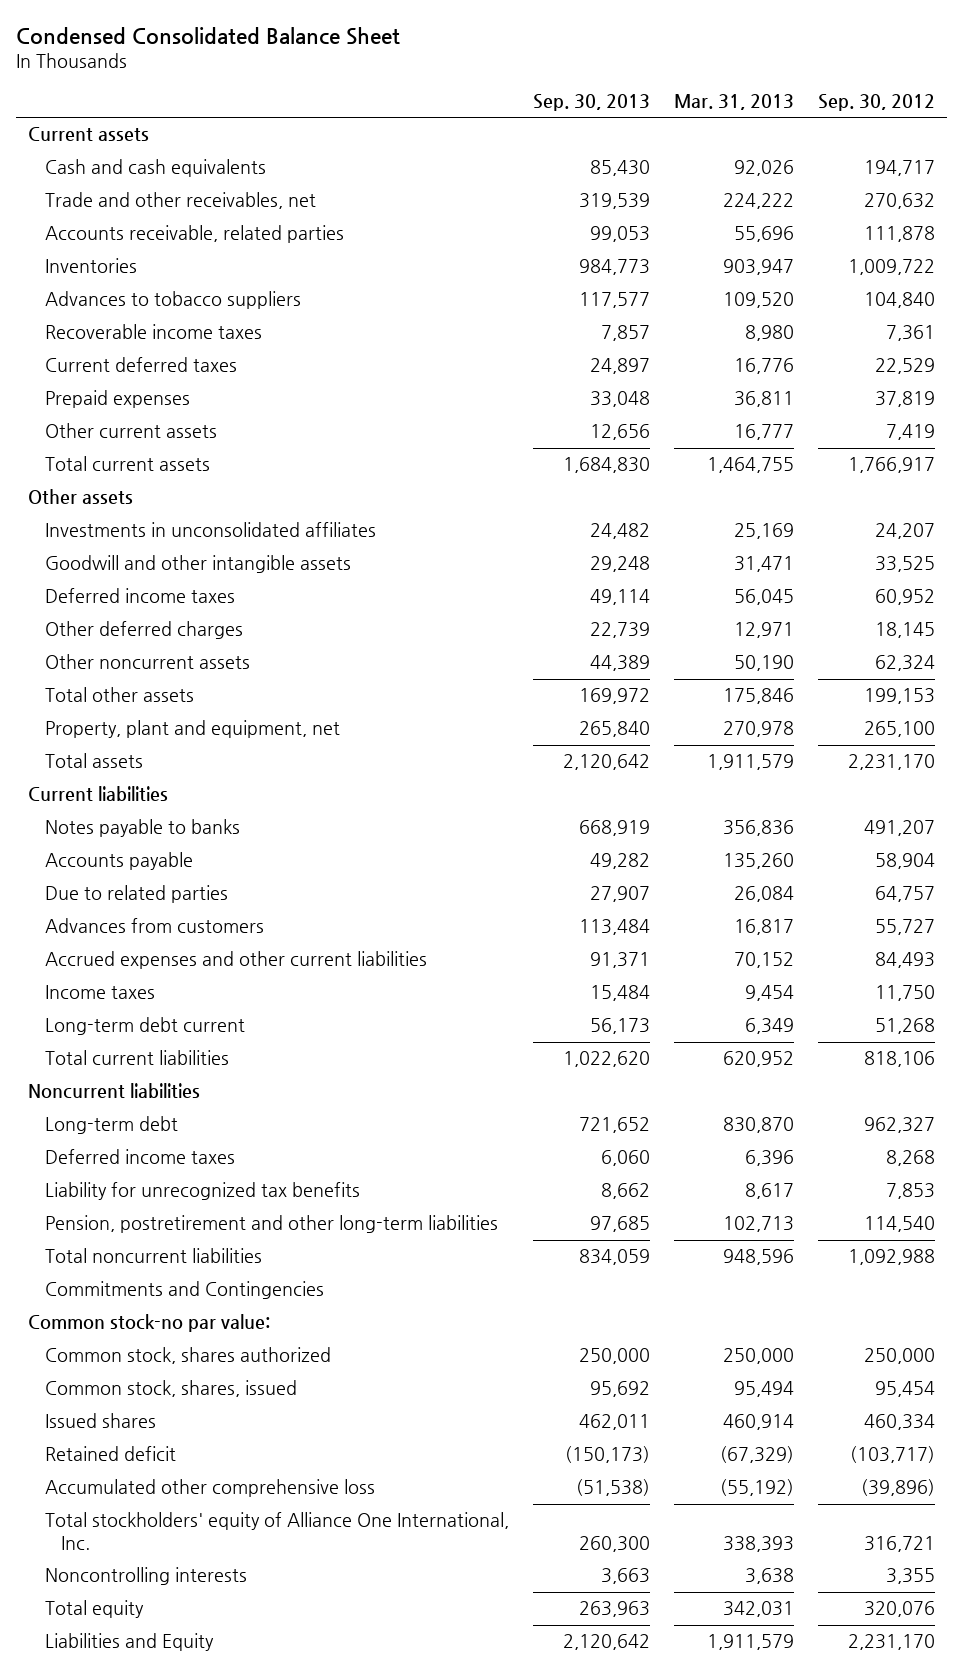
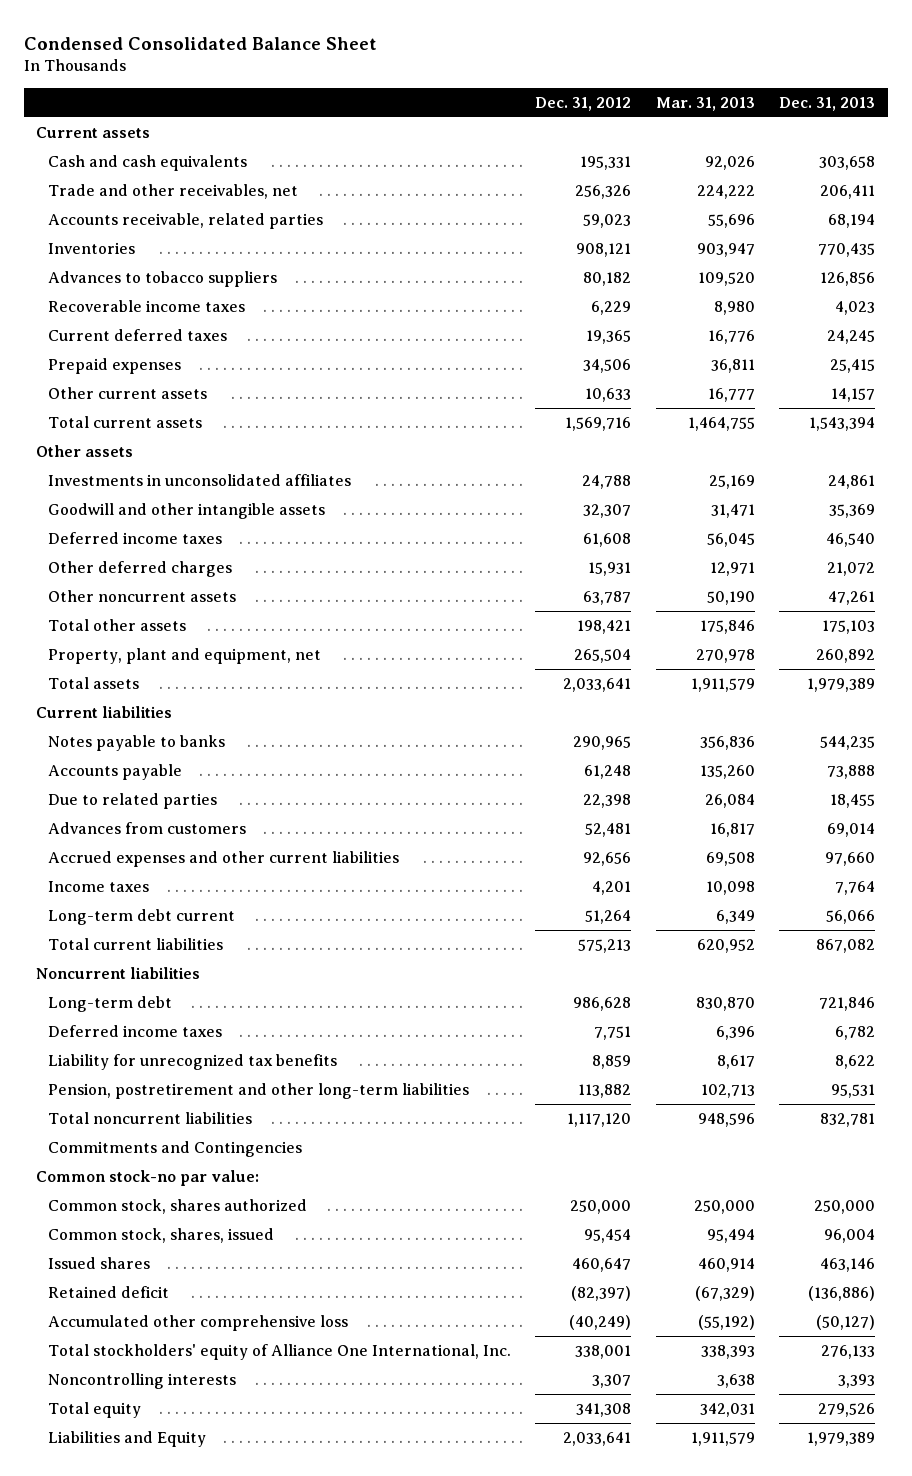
[532,93,650,111] Sep. 30, 2013 -> none
[817,93,935,111] Sep. 30, 2012 -> none
none -> [535,96,632,111] Dec. 31, 2012
none -> [779,96,876,111] Dec. 31, 2013
[733,952,794,969] 70,152 -> [705,852,755,867] 69,508
[744,985,794,1002] 9,454 -> [705,881,755,896] 10,098

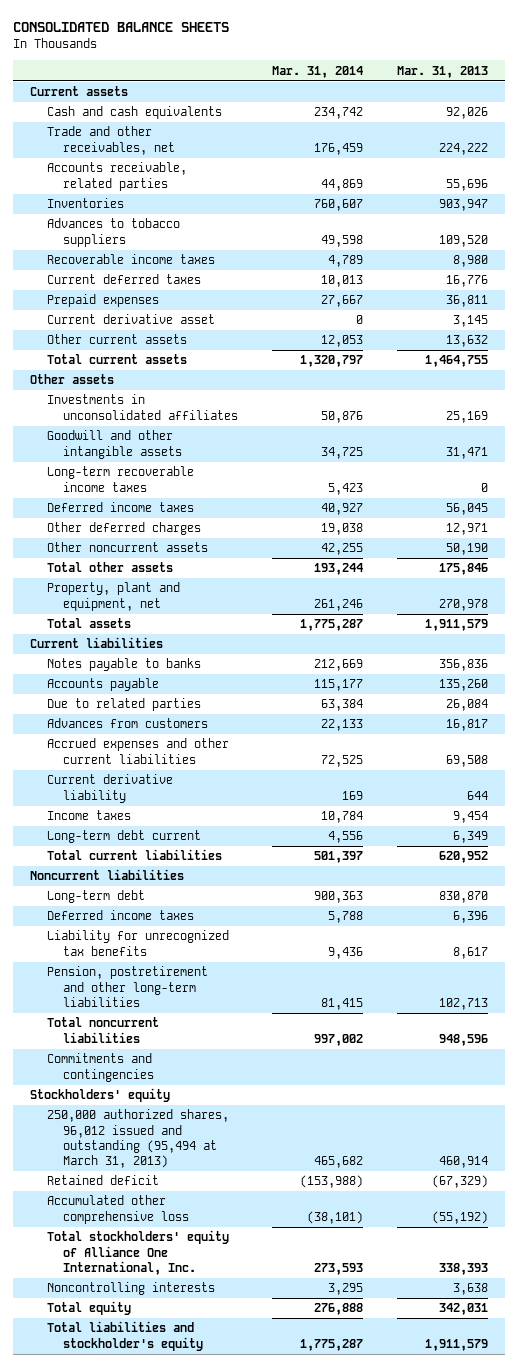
[24,36,378,50] Condensed Consolidated Balance Sheet -> [12,21,229,32] CONSOLIDATED BALANCE SHEETS
[535,96,632,111] Dec. 31, 2012 -> none
[779,96,876,111] Dec. 31, 2013 -> none
none -> [272,65,364,78] Mar. 31, 2014
none -> [46,314,215,325] Current derivative asset
[707,388,755,403] 16,777 -> [446,335,489,348] 13,632
none -> [46,466,194,492] Long-term recoverable income taxes
none -> [46,774,173,803] Current derivative liability
[705,881,755,896] 10,098 -> [453,811,489,824] 9,454
[36,1170,260,1187] Common stock-no par value: -> none
[47,1199,307,1215] Common stock, shares authorized -> none
[47,1228,274,1244] Common stock, shares, issued -> none
[47,1141,302,1158] Commitments and Contingencies -> [46,1053,155,1082] Commitments and contingencies
none -> [29,1088,170,1103] Stockholders' equity
[47,1257,150,1270] Issued shares -> [46,1109,229,1169] 250,000 authorized shares, 96,012 issued and outstanding (95,494 at March 31, 2013)
[47,1431,206,1448] Liabilities and Equity -> [46,1321,204,1351] Total liabilities and stockholder's equity

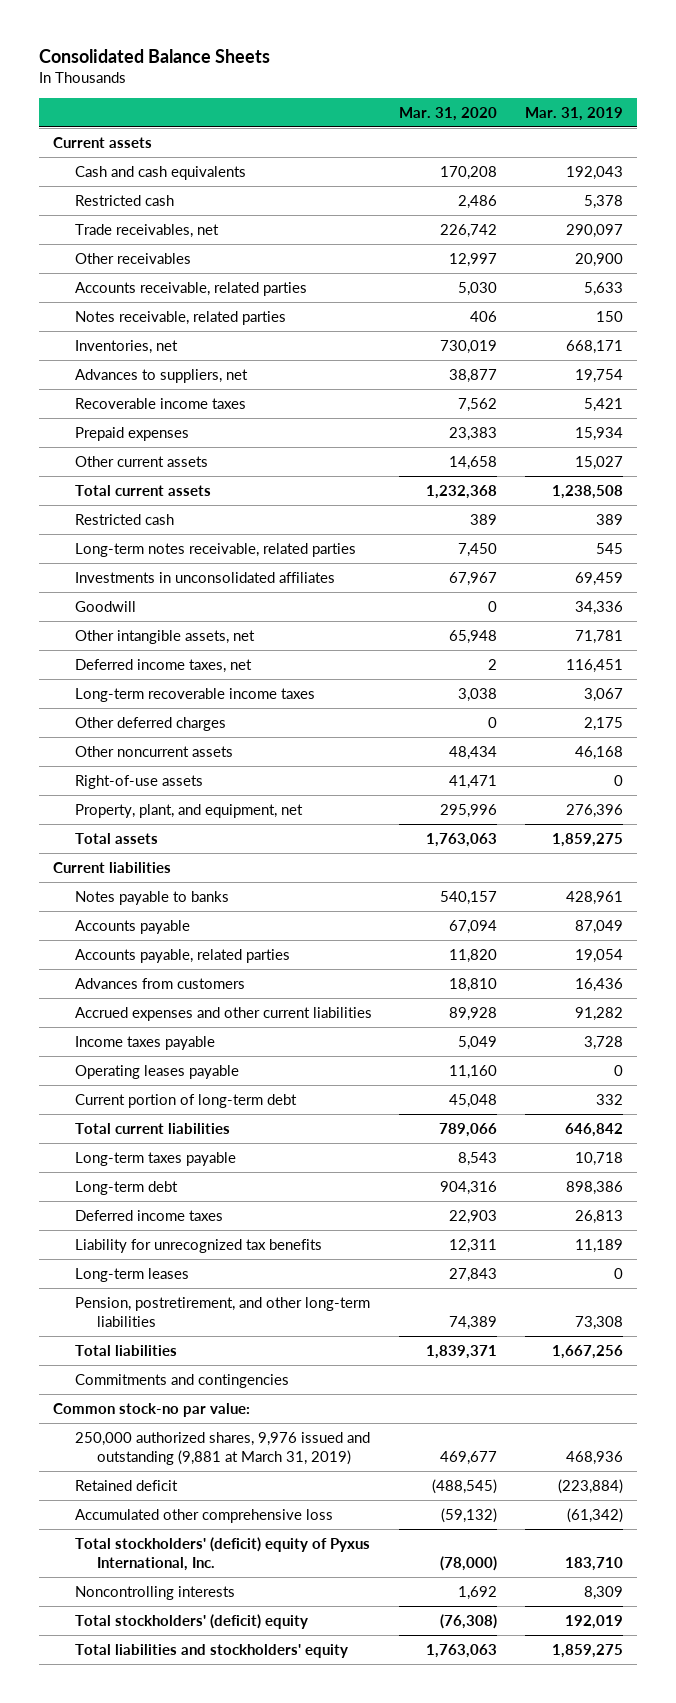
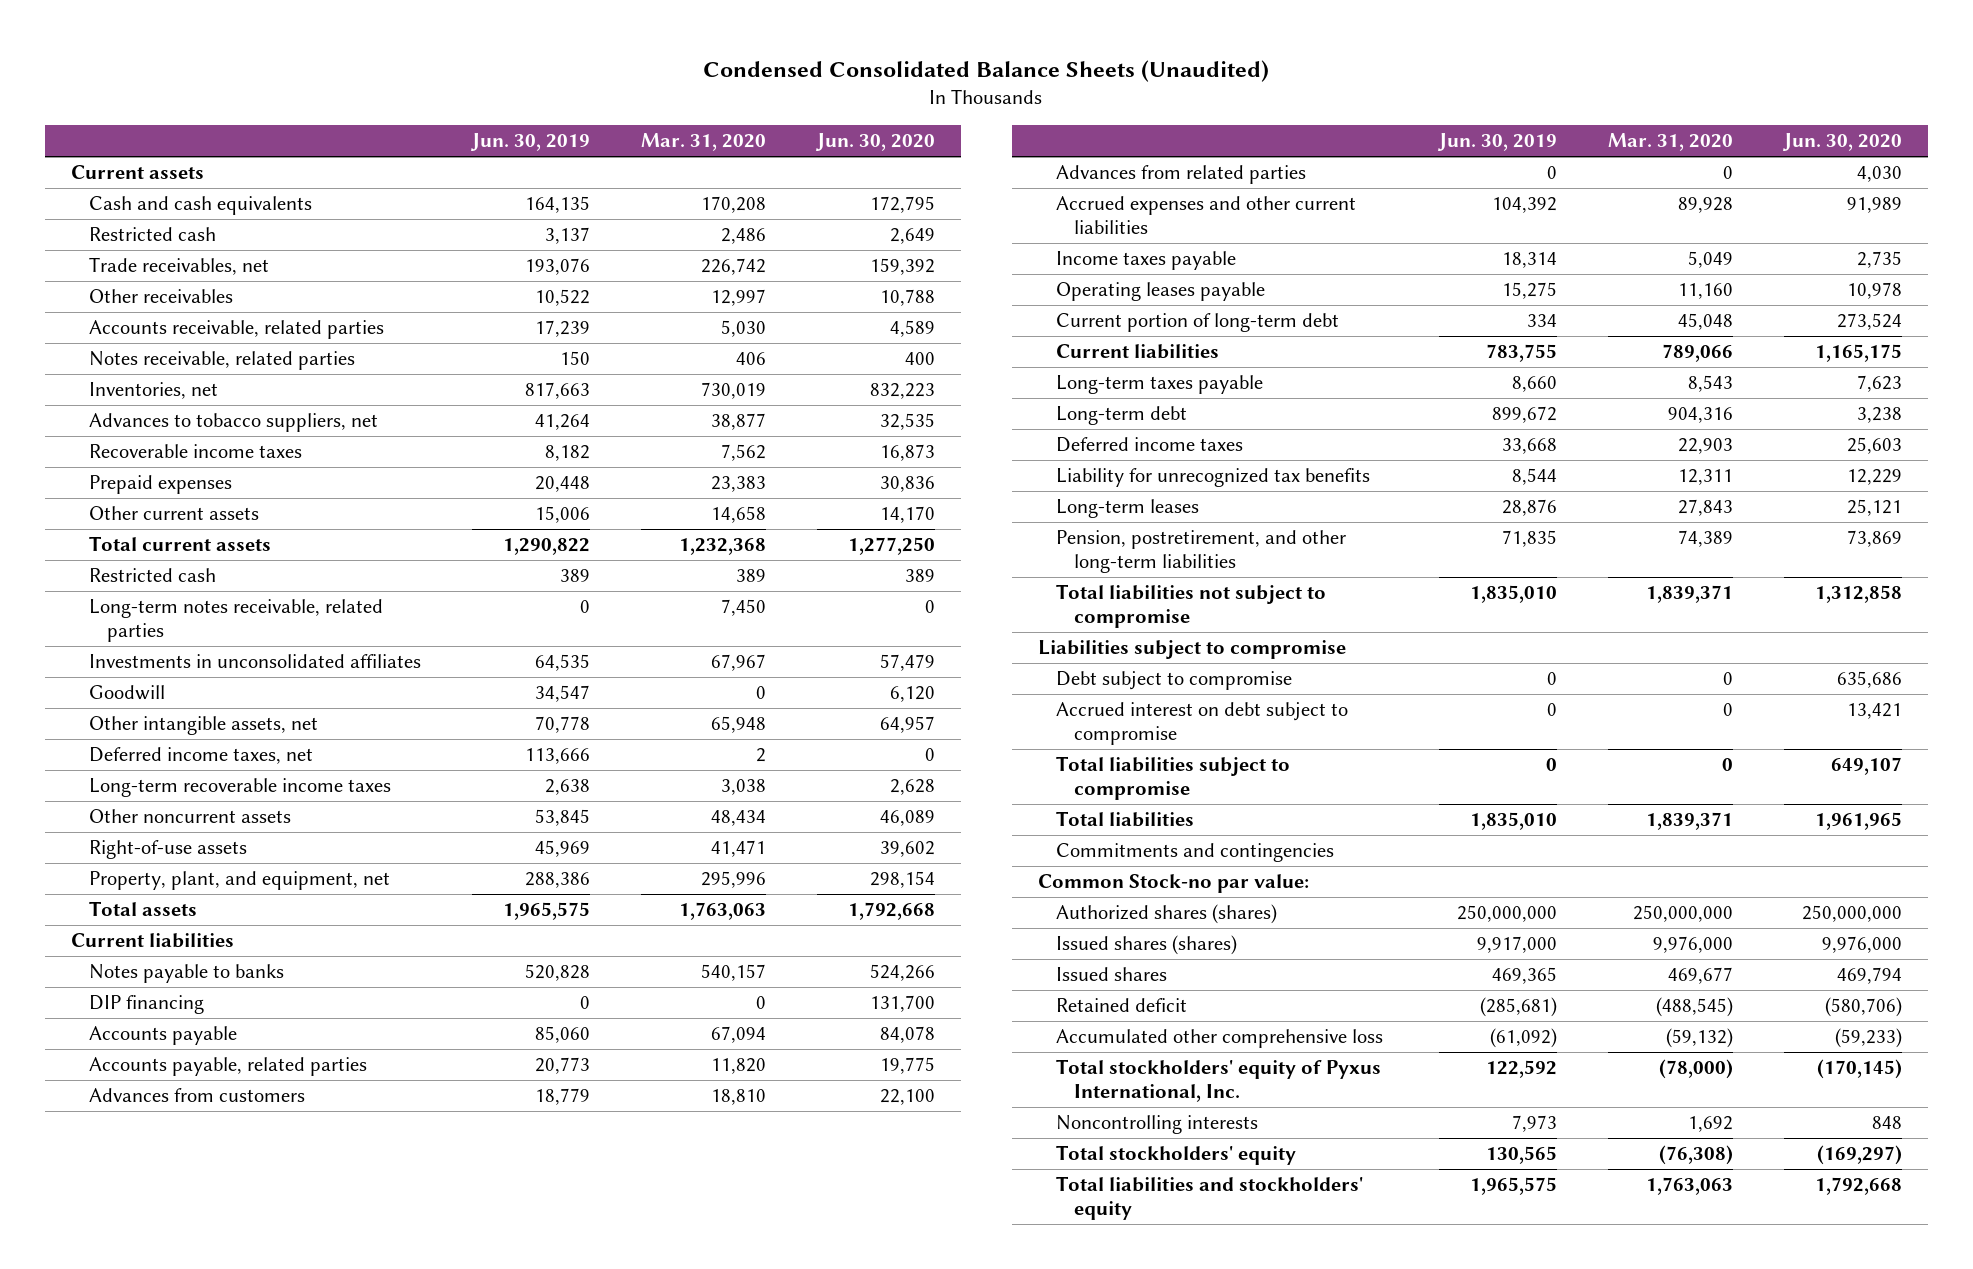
[39,48,271,63] Consolidated Balance Sheets -> [703,59,1270,82] Condensed Consolidated Balance Sheets (Unaudited)
[524,106,623,121] Mar. 31, 2019 -> none
none -> [470,133,591,152] Jun. 30, 2019
none -> [815,133,936,152] Jun. 30, 2020
[75,368,249,383] Advances to suppliers, net -> [88,413,378,433] Advances to tobacco suppliers, net
[75,716,227,731] Other deferred charges -> none
none -> [88,995,204,1015] DIP financing
none -> [1055,165,1306,185] Advances from related parties
[75,1122,231,1134] Total current liabilities -> [1055,344,1219,360] Current liabilities
none -> [1055,584,1326,629] Total liabilities not subject to compromise
none -> [1037,640,1346,660] Liabilities subject to compromise
none -> [1055,671,1292,691] Debt subject to compromise
none -> [1055,702,1348,746] Accrued interest on debt subject to compromise
none -> [1055,756,1290,801] Total liabilities subject to compromise
[52,1402,250,1417] Common stock-no par value: -> [1037,874,1309,894] Common Stock-no par value:
none -> [1055,904,1277,925] Authorized shares (shares)
none -> [1055,935,1237,956] Issued shares (shares)
[75,1431,371,1465] 250,000 authorized shares, 9,976 issued and outstanding (9,881 at March 31, 2019) -> [1055,967,1167,982] Issued shares
[75,1536,371,1571] Total stockholders' (deficit) equity of Pyxus International, Inc. -> [1055,1059,1381,1103] Total stockholders' equity of Pyxus International, Inc.
[75,1613,309,1629] Total stockholders' (deficit) equity -> [1055,1145,1296,1166] Total stockholders' equity

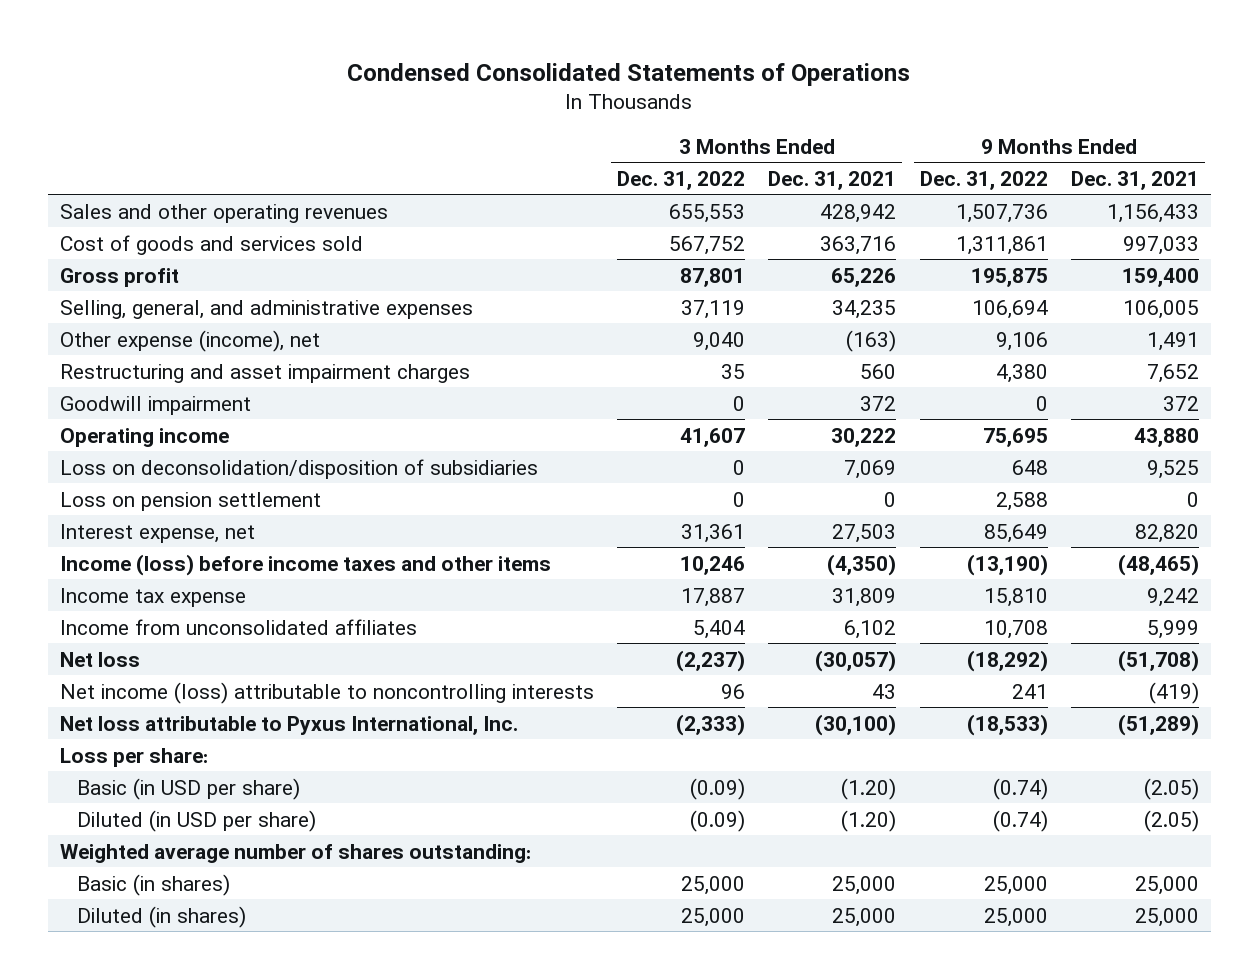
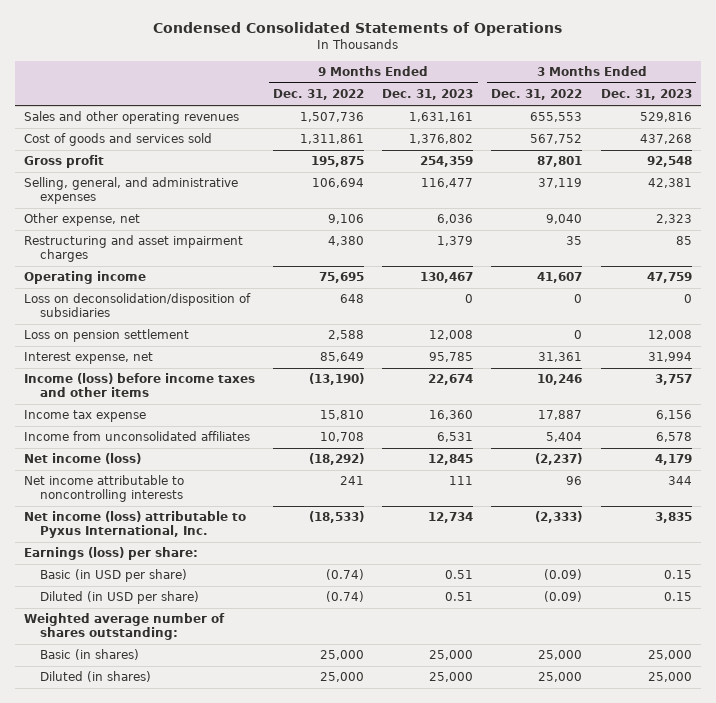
[768,170,897,190] Dec. 31, 2021 -> none
[1071,170,1200,190] Dec. 31, 2021 -> none
none -> [382,89,474,101] Dec. 31, 2023
none -> [600,89,692,101] Dec. 31, 2023
[59,329,320,352] Other expense (income), net -> [24,213,141,227] Other expense, net
[59,395,251,415] Goodwill impairment -> none
[59,651,140,667] Net loss -> [24,453,142,465] Net income (loss)
[59,681,594,704] Net income (loss) attributable to noncontrolling interests -> [24,475,185,502] Net income attributable to noncontrolling interests
[59,715,518,735] Net loss attributable to Pyxus International, Inc. -> [24,511,247,538] Net income (loss) attributable to Pyxus International, Inc.
[59,747,208,767] Loss per share: -> [24,547,199,561] Earnings (loss) per share:

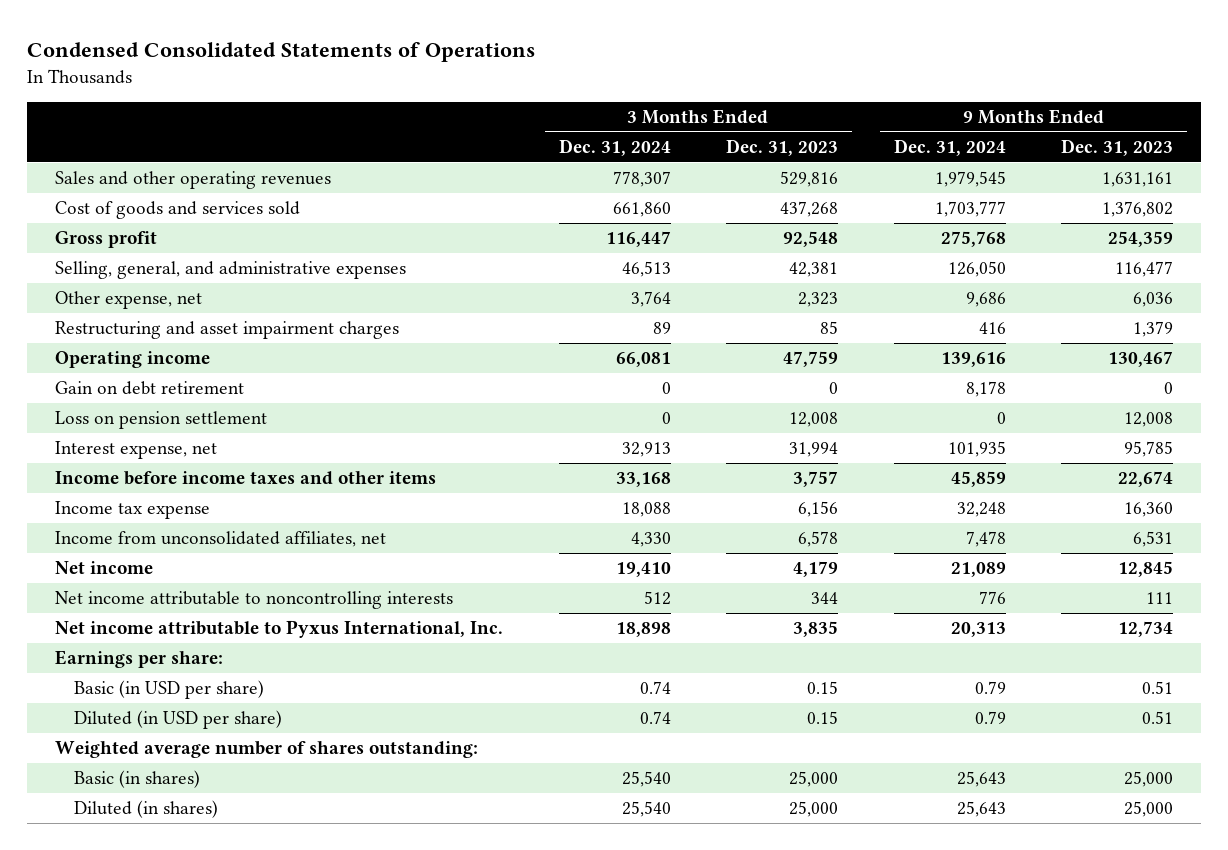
[273,89,365,101] Dec. 31, 2022 -> none
[491,89,583,101] Dec. 31, 2022 -> none
none -> [558,138,671,156] Dec. 31, 2024
none -> [893,138,1006,156] Dec. 31, 2024
[24,293,252,317] Loss on deconsolidation/disposition of subsidiaries -> none
none -> [55,381,245,396] Gain on debt retirement
[24,373,256,397] Income (loss) before income taxes and other items -> [55,471,437,486] Income before income taxes and other items
[24,431,251,442] Income from unconsolidated affiliates -> [55,531,387,548] Income from unconsolidated affiliates, net
[24,453,142,465] Net income (loss) -> [55,561,154,575] Net income
[24,511,247,538] Net income (loss) attributable to Pyxus International, Inc. -> [55,620,504,639] Net income attributable to Pyxus International, Inc.
[24,547,199,561] Earnings (loss) per share: -> [55,650,224,669] Earnings per share:

